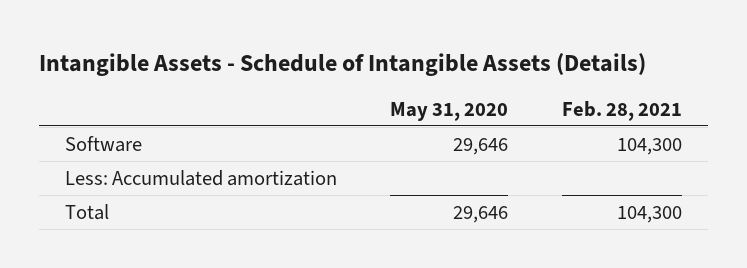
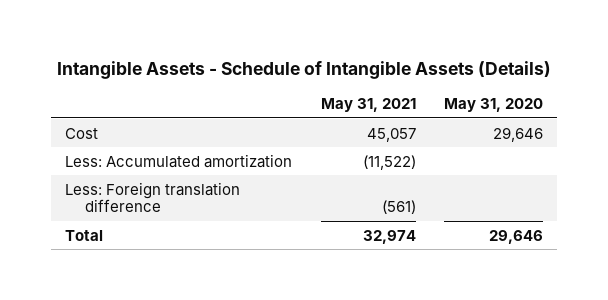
[561,100,682,121] Feb. 28, 2021 -> none
none -> [320,98,416,113] May 31, 2021
[65,135,143,152] Software -> [65,127,99,139] Cost
none -> [65,181,241,213] Less: Foreign translation difference

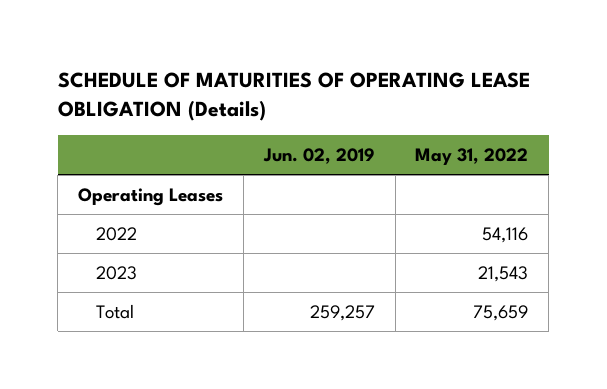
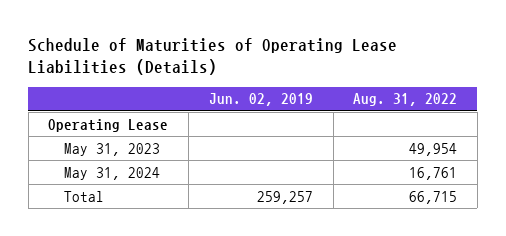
[57,72,530,122] SCHEDULE OF MATURITIES OF OPERATING LEASE OBLIGATION (Details) -> [28,38,398,76] Schedule of Maturities of Operating Lease Liabilities (Details)
[415,147,529,165] May 31, 2022 -> none
none -> [353,93,458,107] Aug. 31, 2022
[78,187,224,206] Operating Leases -> none
none -> [48,118,169,132] Operating Lease
[95,226,137,241] 2022 -> [64,142,161,156] May 31, 2023
[95,265,137,280] 2023 -> [64,166,161,180] May 31, 2024

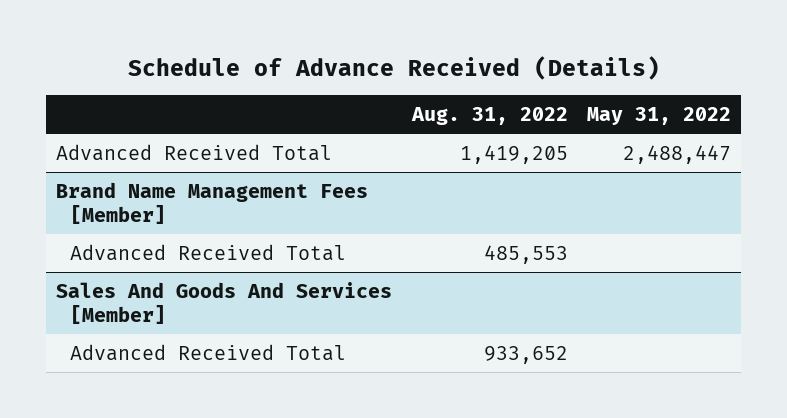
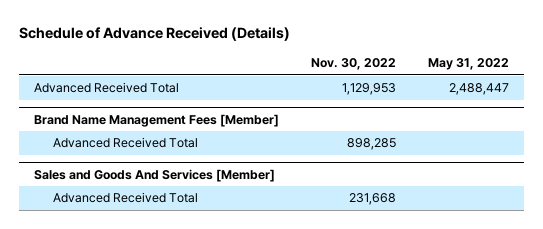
[410,106,568,125] Aug. 31, 2022 -> none
none -> [310,58,396,71] Nov. 30, 2022
[55,281,392,324] Sales And Goods And Services [Member] -> [34,168,276,182] Sales and Goods And Services [Member]

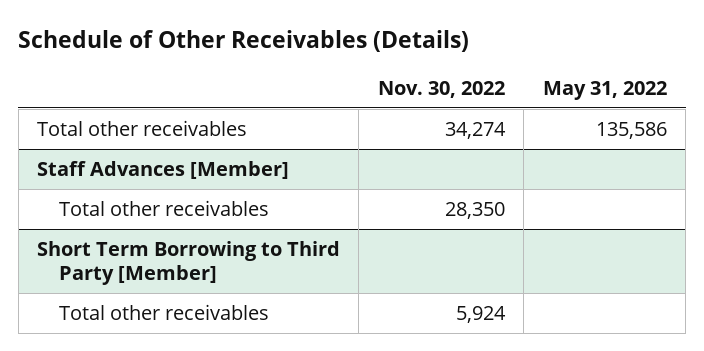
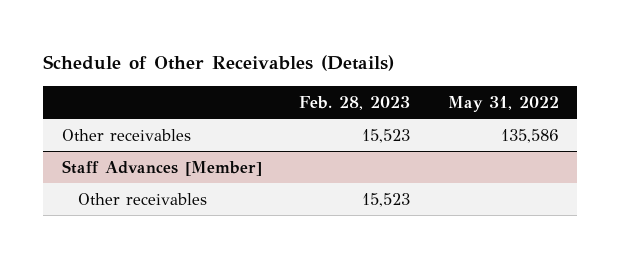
[377,80,505,98] Nov. 30, 2022 -> none
none -> [299,95,411,110] Feb. 28, 2023
[37,119,248,136] Total other receivables -> [61,129,191,142] Other receivables
[37,240,341,285] Short Term Borrowing to Third Party [Member] -> none
[58,303,269,320] Total other receivables -> none
[58,199,269,216] Total other receivables -> [78,193,208,206] Other receivables

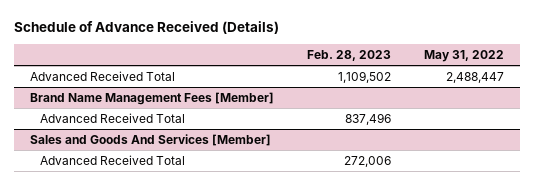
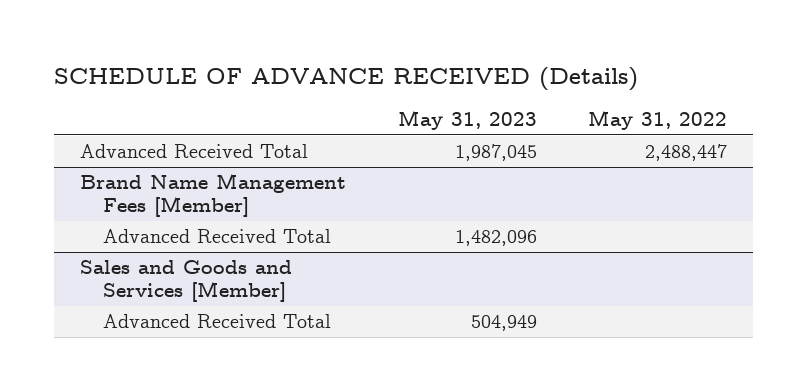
[13,21,279,35] Schedule of Advance Received (Details) -> [54,67,639,92] SCHEDULE OF ADVANCE RECEIVED (Details)
[307,50,392,62] Feb. 28, 2023 -> none
none -> [397,109,537,130] May 31, 2023
[30,133,272,146] Sales and Goods And Services [Member] -> [79,260,292,303] Sales and Goods and Services [Member]

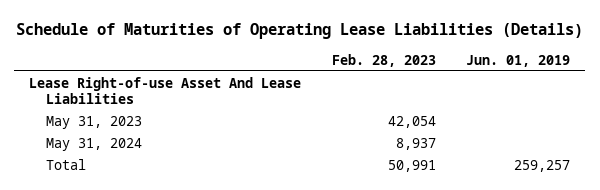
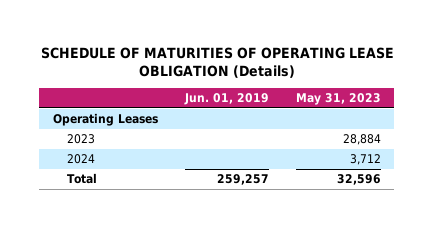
[15,23,583,40] Schedule of Maturities of Operating Lease Liabilities (Details) -> [40,46,394,79] SCHEDULE OF MATURITIES OF OPERATING LEASE OBLIGATION (Details)
[331,53,436,67] Feb. 28, 2023 -> none
none -> [295,93,381,106] May 31, 2023
[29,76,302,104] Lease Right-of-use Asset And Lease Liabilities -> none
[46,115,143,129] May 31, 2023 -> none
none -> [52,113,158,127] Operating Leases
[46,137,143,151] May 31, 2024 -> [67,134,96,145] 2023
none -> [67,154,96,165] 2024

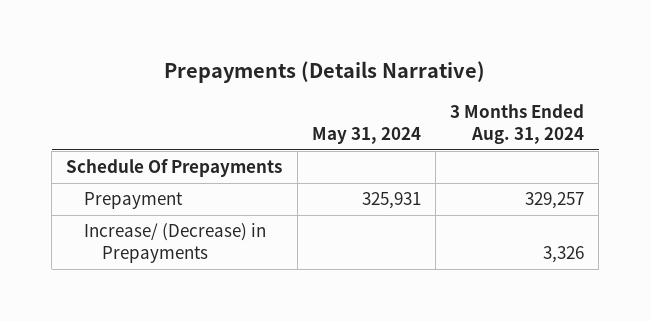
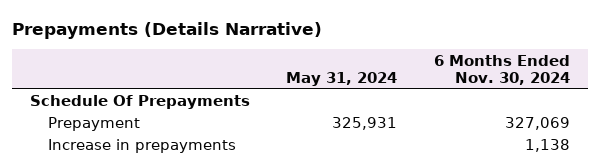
[450,103,585,144] 3 Months Ended Aug. 31, 2024 -> none
none -> [433,54,570,86] 6 Months Ended Nov. 30, 2024
[83,223,266,264] Increase/ (Decrease) in Prepayments -> [48,139,237,154] Increase in prepayments

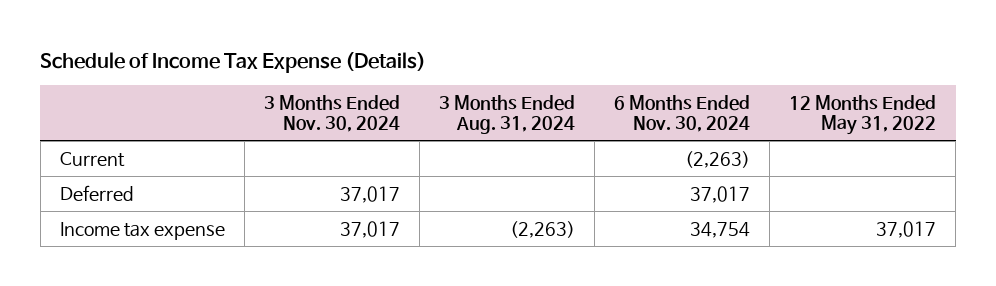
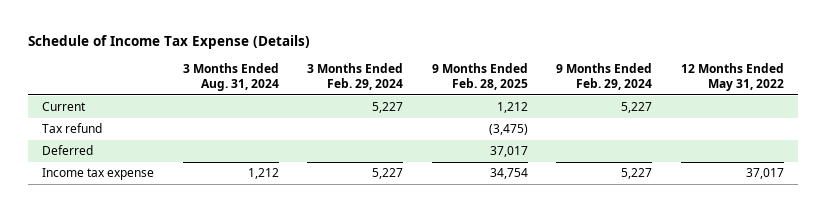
[263,94,400,133] 3 Months Ended Nov. 30, 2024 -> none
[614,94,751,133] 6 Months Ended Nov. 30, 2024 -> none
none -> [307,63,404,91] 3 Months Ended Feb. 29, 2024
none -> [431,63,528,91] 9 Months Ended Feb. 28, 2025
none -> [556,63,653,91] 9 Months Ended Feb. 29, 2024
none -> [42,123,103,134] Tax refund
[510,220,576,238] (2,263) -> [247,168,279,180] 1,212

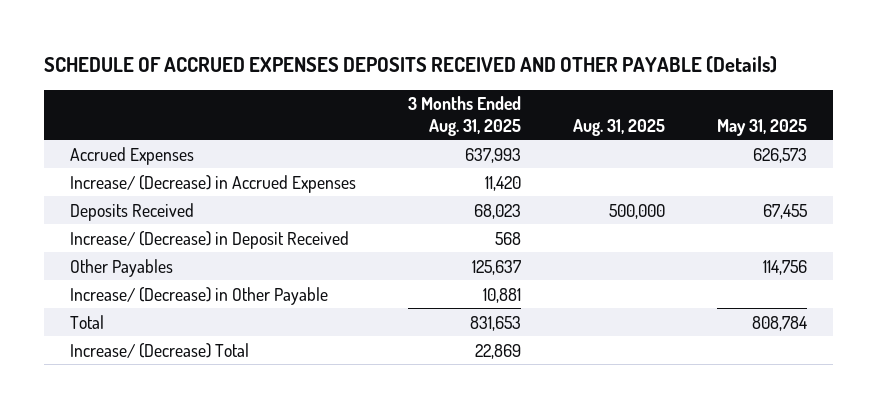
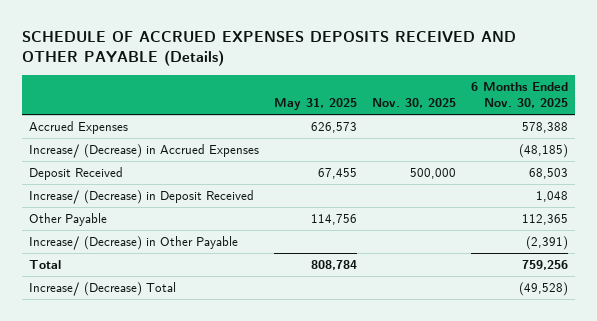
[408,96,522,136] 3 Months Ended Aug. 31, 2025 -> none
[573,118,666,136] Aug. 31, 2025 -> none
none -> [372,98,457,109] Nov. 30, 2025
none -> [470,81,568,109] 6 Months Ended Nov. 30, 2025
[70,202,195,221] Deposits Received -> [29,167,124,181] Deposit Received
[70,258,174,277] Other Payables -> [29,213,108,227] Other Payable

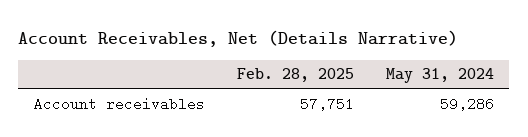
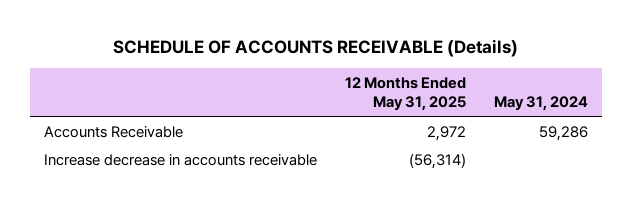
[18,29,459,47] Account Receivables, Net (Details Narrative) -> [112,39,518,58] SCHEDULE OF ACCOUNTS RECEIVABLE (Details)
[236,68,354,83] Feb. 28, 2025 -> none
none -> [344,77,466,112] 12 Months Ended May 31, 2025
[34,97,206,112] Account receivables -> [43,125,183,138] Accounts Receivable
none -> [43,153,317,166] Increase decrease in accounts receivable

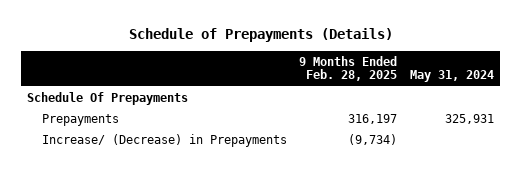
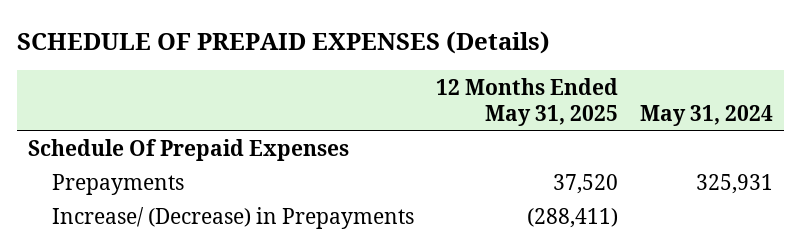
[128,28,393,43] Schedule of Prepayments (Details) -> [17,30,551,54] SCHEDULE OF PREPAID EXPENSES (Details)
[299,55,398,82] 9 Months Ended Feb. 28, 2025 -> none
none -> [435,77,618,126] 12 Months Ended May 31, 2025
[27,91,189,105] Schedule Of Prepayments -> [28,138,350,161] Schedule Of Prepaid Expenses

